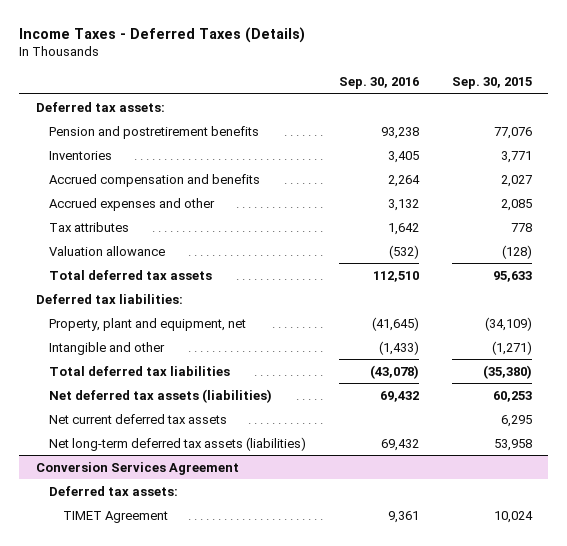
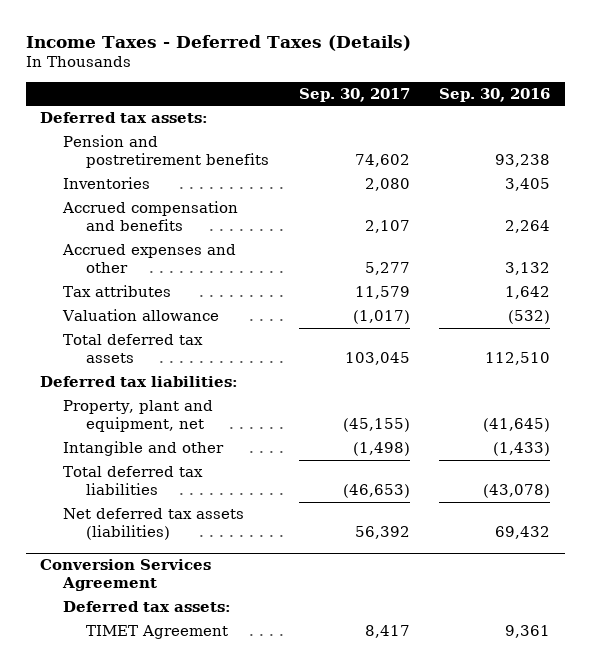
[451,77,532,90] Sep. 30, 2015 -> none
none -> [298,87,410,102] Sep. 30, 2017
[49,413,228,424] Net current deferred tax assets -> none
[49,436,307,451] Net long-term deferred tax assets (liabilities) -> none

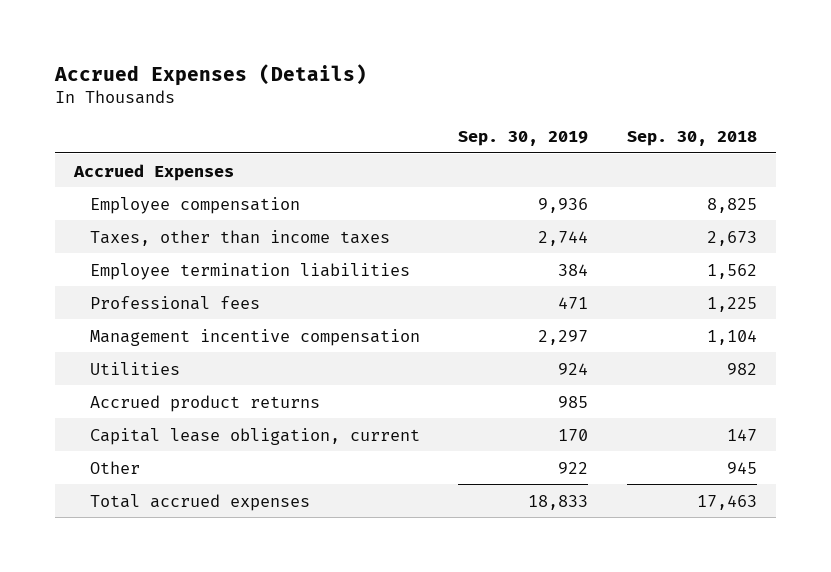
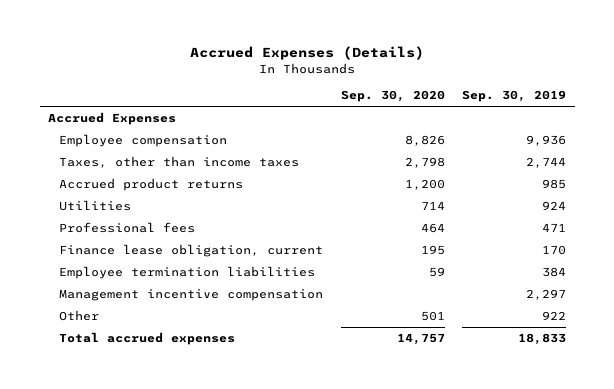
[627,130,758,146] Sep. 30, 2018 -> none
none -> [340,90,445,103] Sep. 30, 2020
[89,394,320,412] Accrued product returns -> [59,177,244,191] Accrued product returns
[89,361,180,375] Utilities -> [59,199,132,211] Utilities
none -> [59,243,324,257] Finance lease obligation, current
[89,262,410,280] Employee termination liabilities -> [59,265,316,279] Employee termination liabilities
[89,427,420,445] Capital lease obligation, current -> none

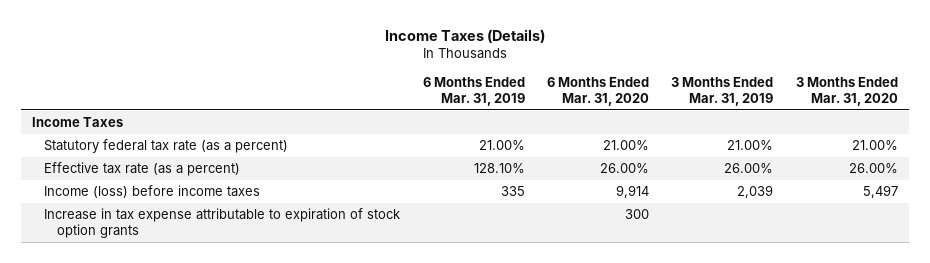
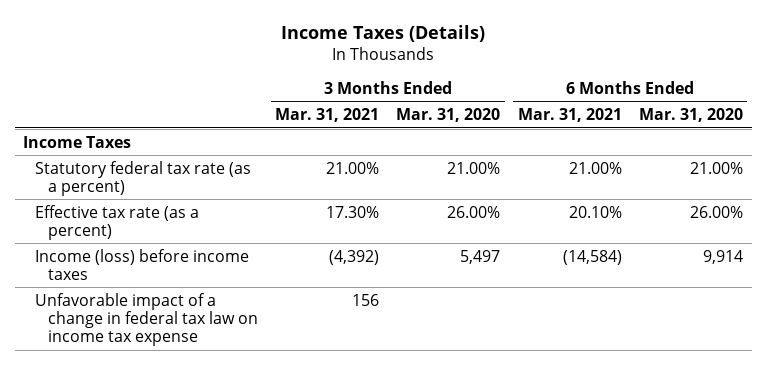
[422,77,525,106] 6 Months Ended Mar. 31, 2019 -> none
[671,77,774,106] 3 Months Ended Mar. 31, 2019 -> none
none -> [275,108,380,123] Mar. 31, 2021
none -> [517,108,622,123] Mar. 31, 2021
[44,208,401,239] Increase in tax expense attributable to expiration of stock option grants -> none
none -> [35,292,258,347] Unfavorable impact of a change in federal tax law on income tax expense

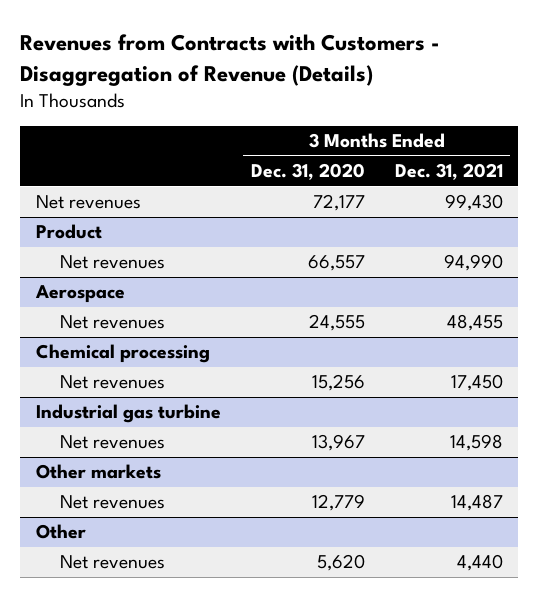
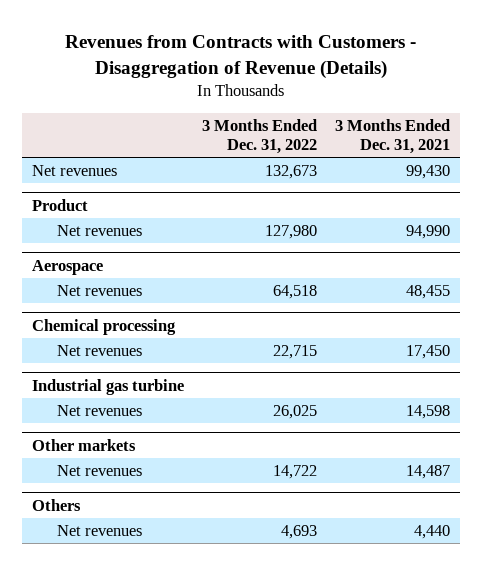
[250,163,365,181] Dec. 31, 2020 -> none
none -> [201,118,317,155] 3 Months Ended Dec. 31, 2022
[35,524,86,540] Other -> [31,498,81,511] Others

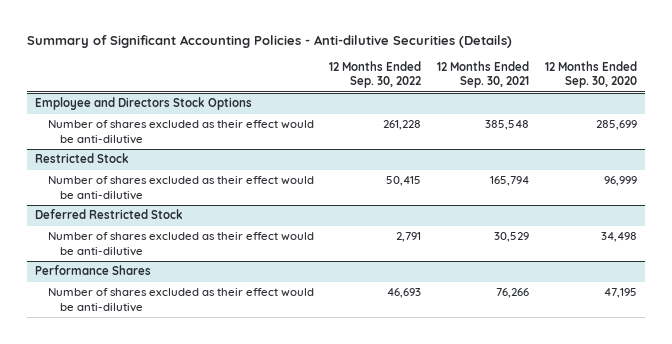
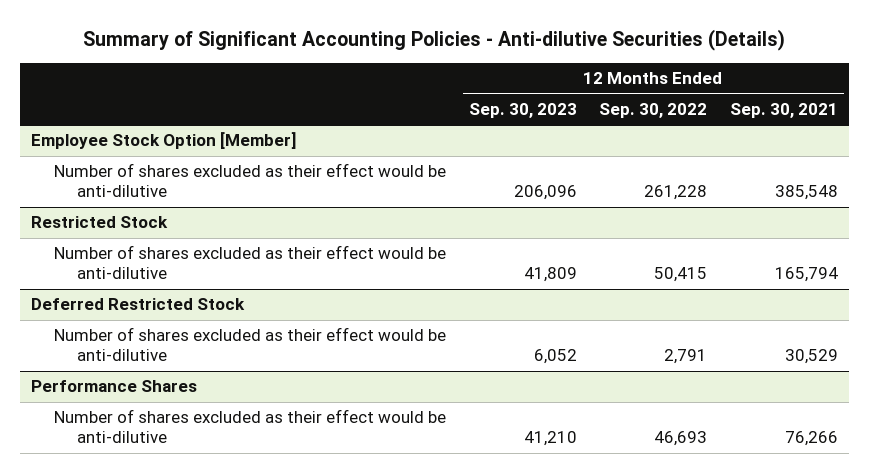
[545,60,638,89] 12 Months Ended Sep. 30, 2020 -> none
none -> [468,102,577,118] Sep. 30, 2023
[34,97,252,111] Employee and Directors Stock Options -> [30,132,296,150] Employee Stock Option [Member]

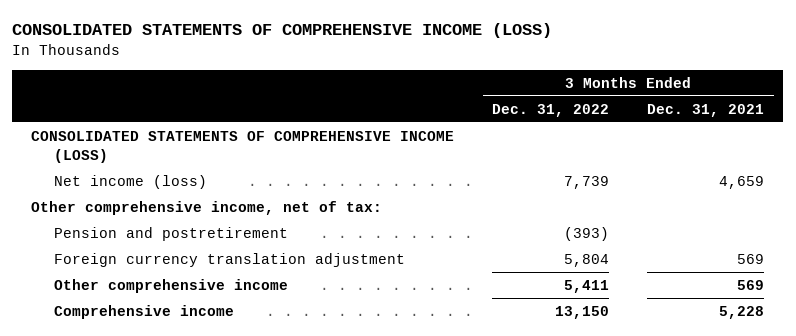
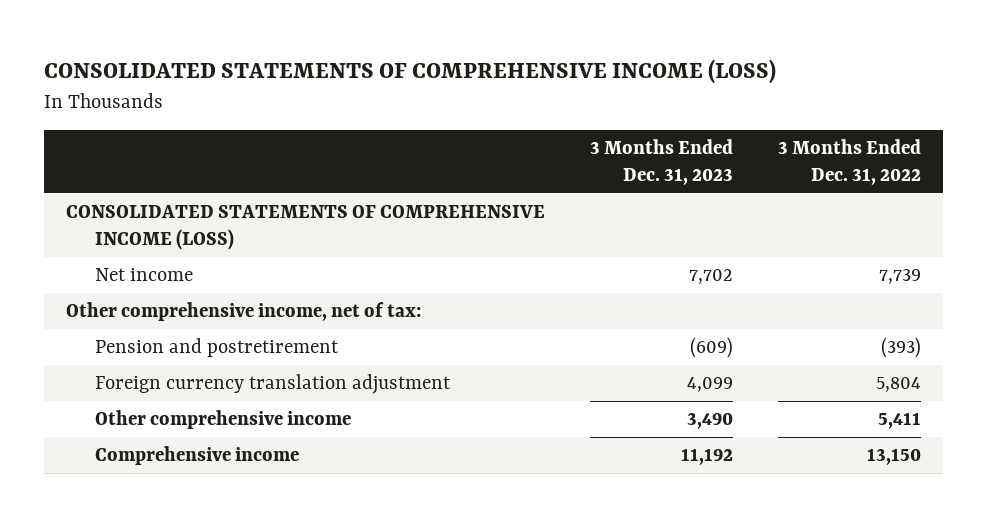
[647,103,765,117] Dec. 31, 2021 -> none
none -> [590,139,734,186] 3 Months Ended Dec. 31, 2023
[54,174,208,189] Net income (loss) -> [95,268,194,282] Net income

